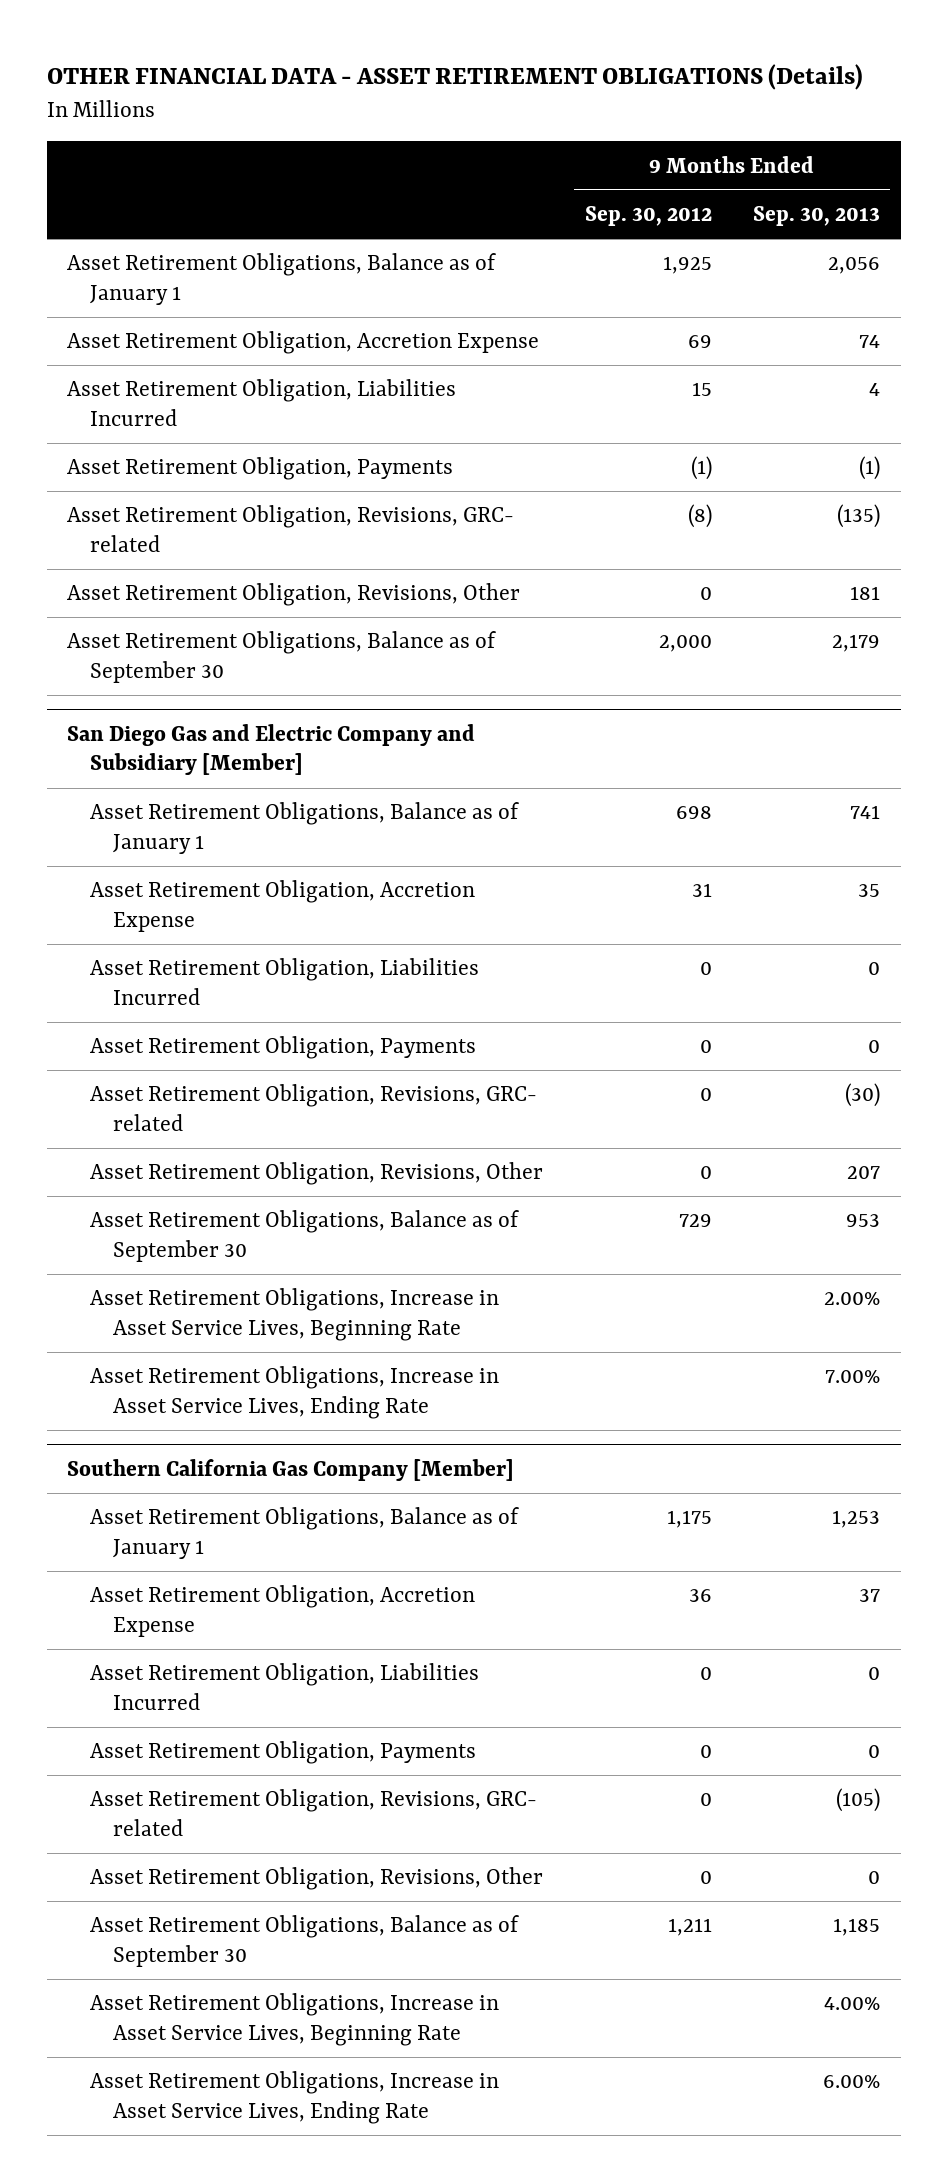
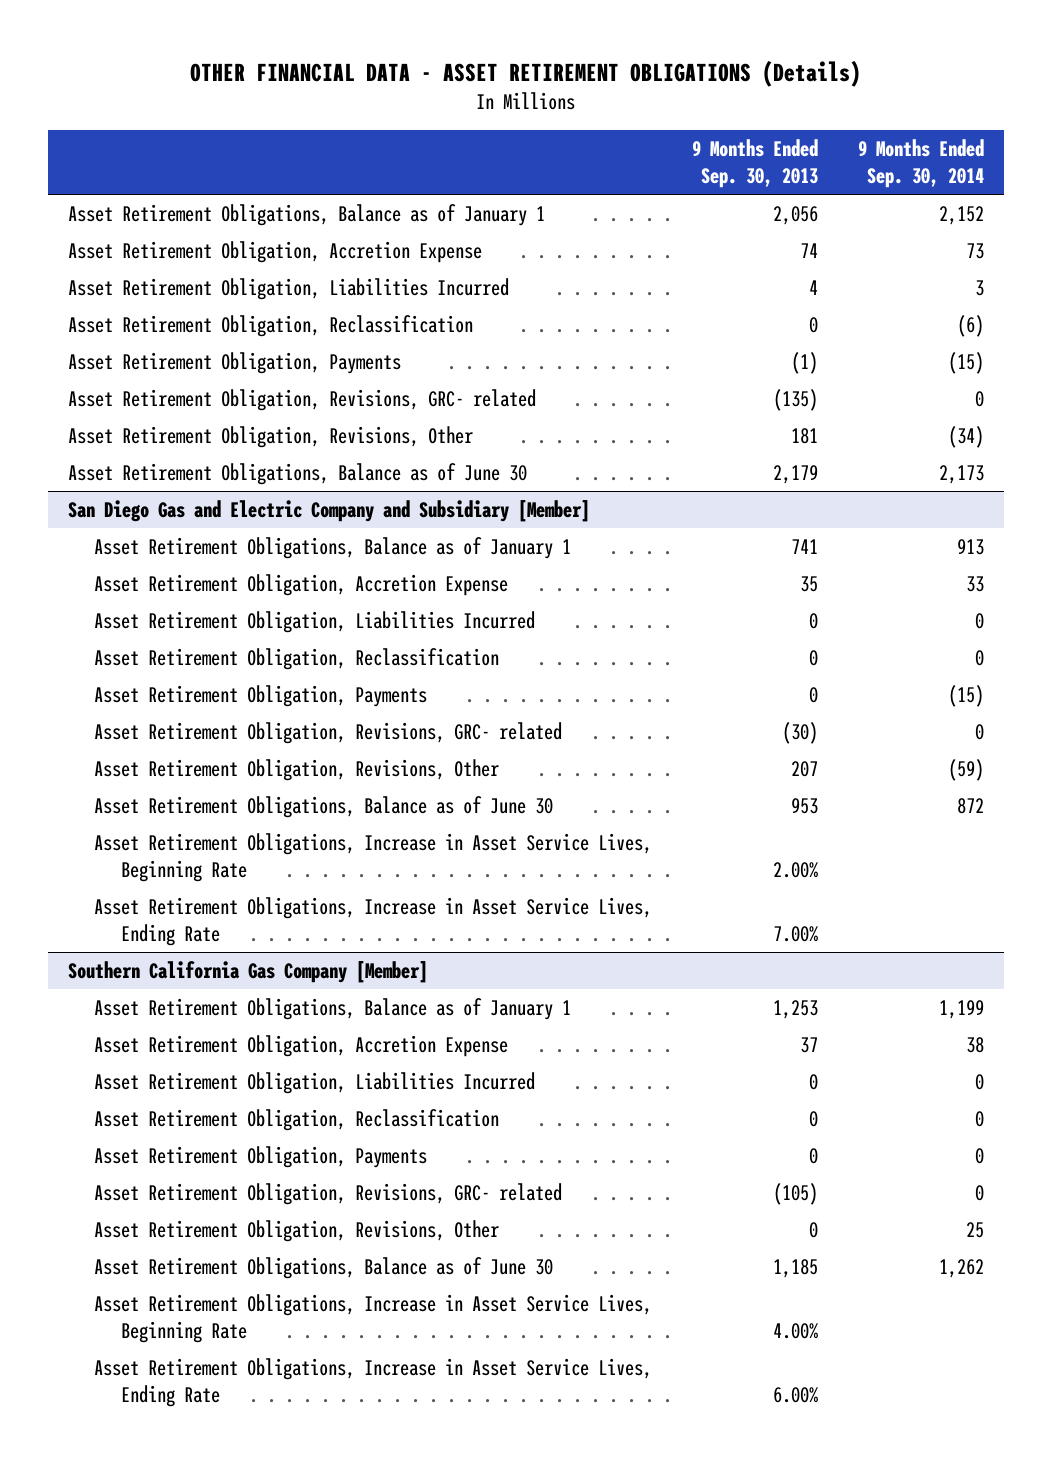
[584,205,712,226] Sep. 30, 2012 -> none
none -> [858,139,985,189] 9 Months Ended Sep. 30, 2014
none -> [67,315,473,338] Asset Retirement Obligation, Reclassification
[67,631,497,683] Asset Retirement Obligations, Balance as of September 30 -> [67,463,527,486] Asset Retirement Obligations, Balance as of June 30
none -> [94,648,500,671] Asset Retirement Obligation, Reclassification
[90,1210,520,1262] Asset Retirement Obligations, Balance as of September 30 -> [94,796,554,819] Asset Retirement Obligations, Balance as of June 30
none -> [94,1109,500,1132] Asset Retirement Obligation, Reclassification
[90,1915,520,1967] Asset Retirement Obligations, Balance as of September 30 -> [94,1257,554,1280] Asset Retirement Obligations, Balance as of June 30

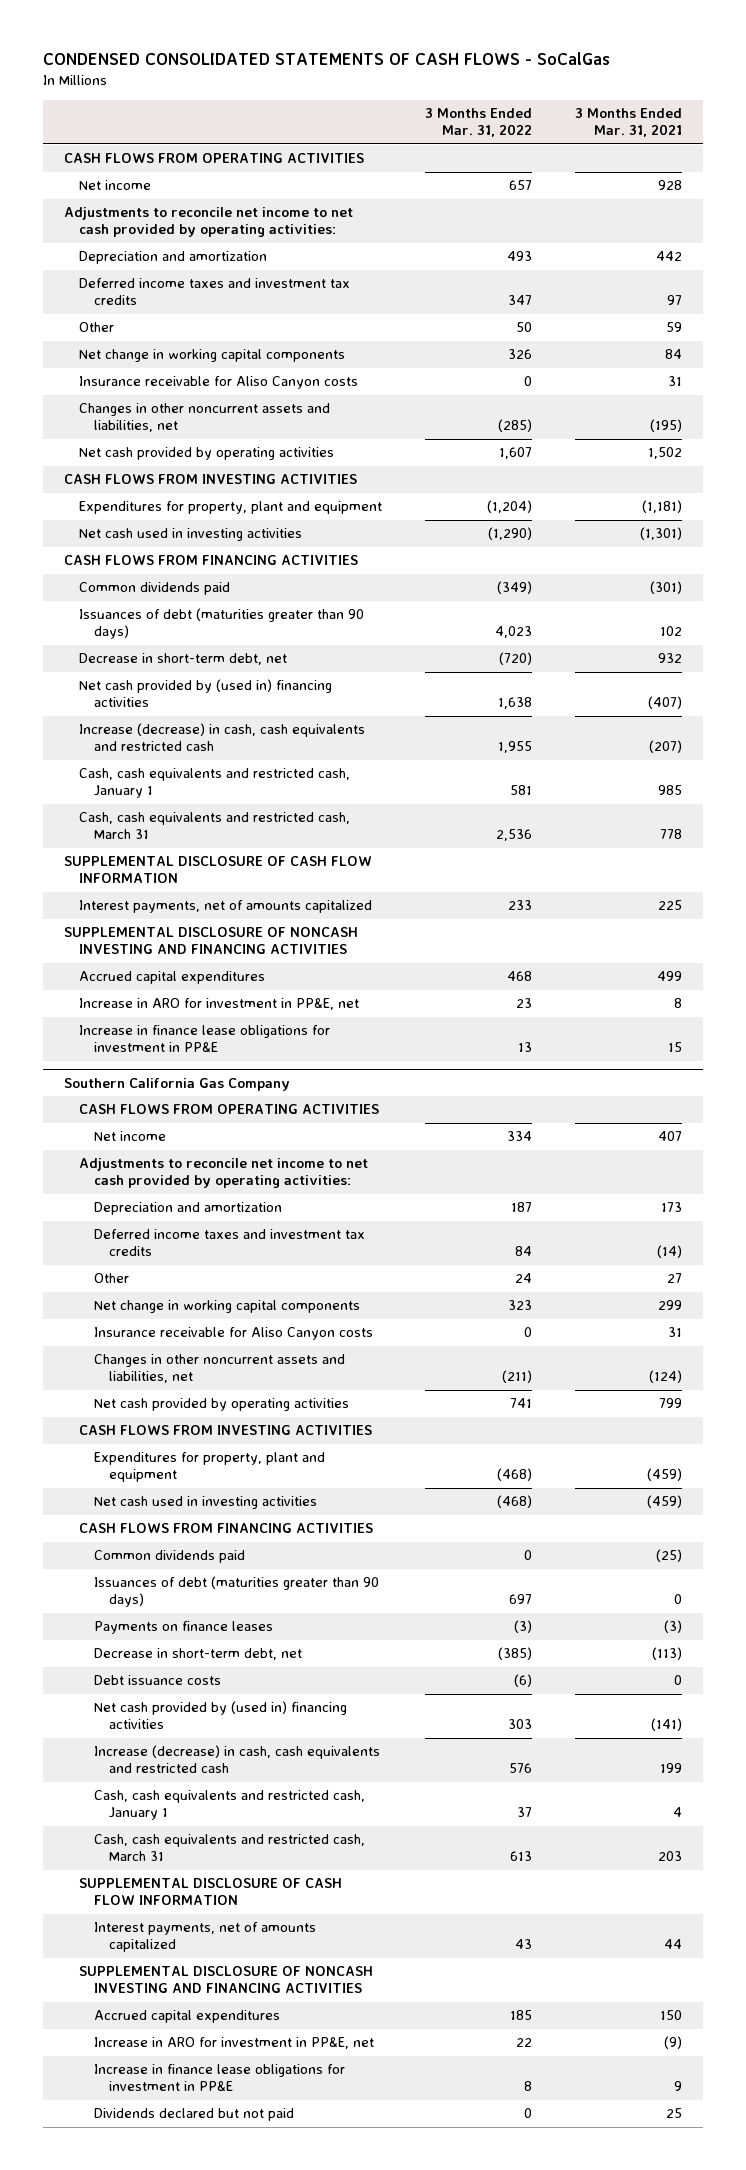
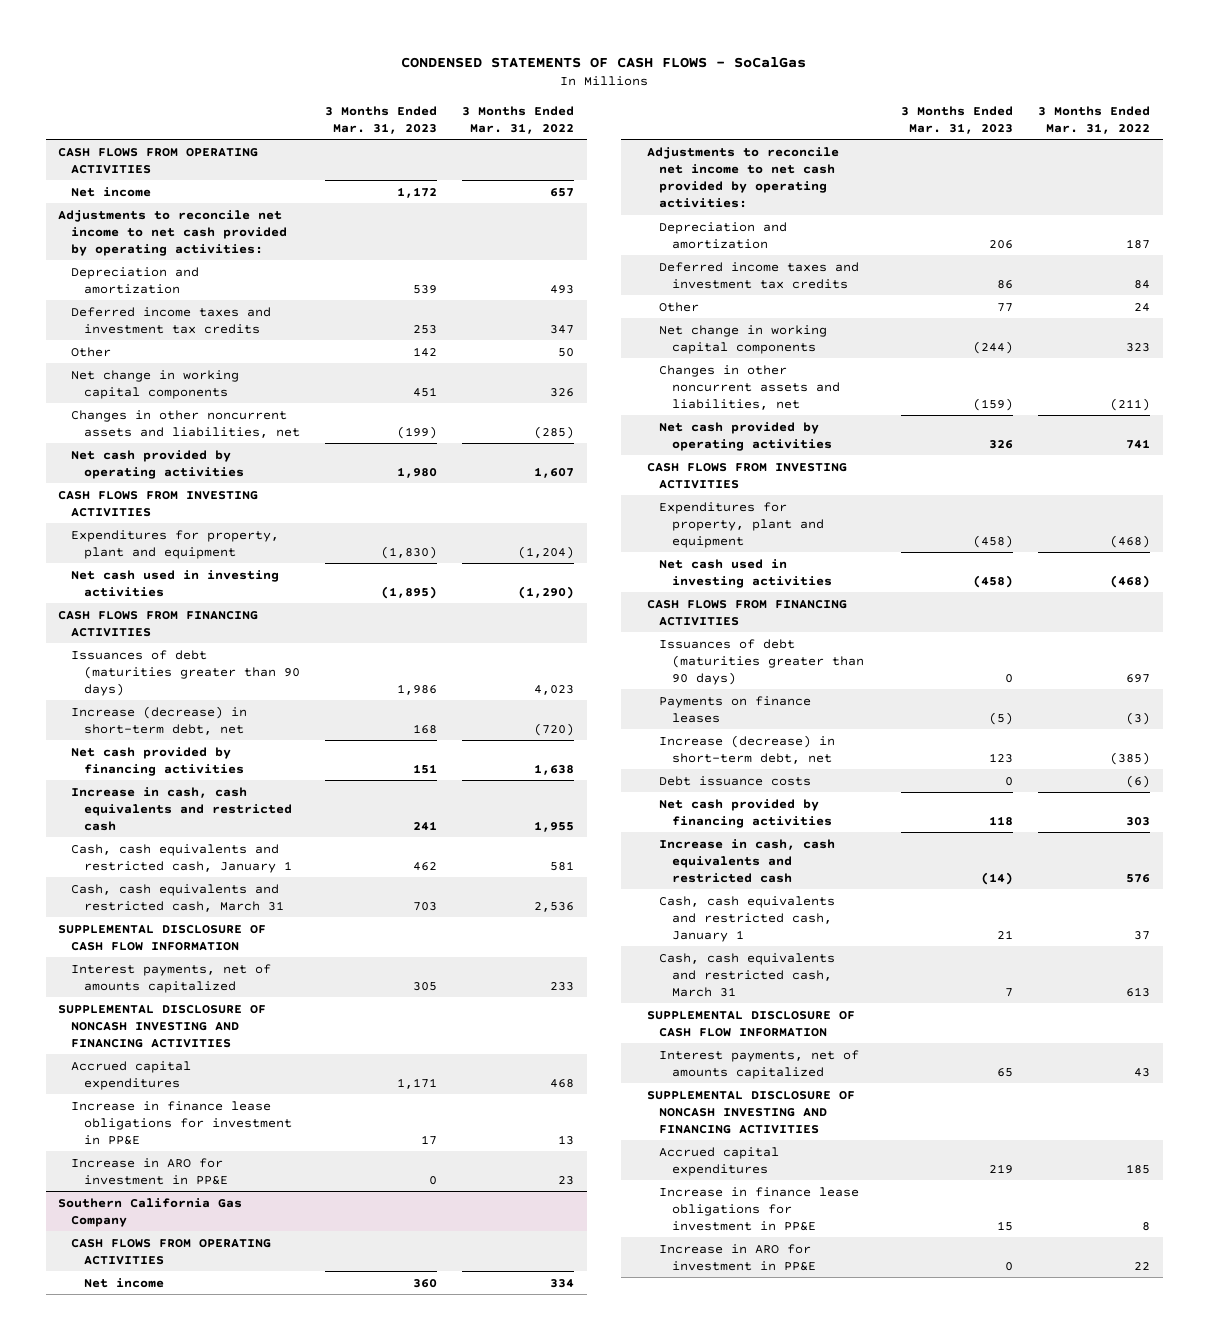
[42,52,610,66] CONDENSED CONSOLIDATED STATEMENTS OF CASH FLOWS - SoCalGas -> [401,56,807,68] CONDENSED STATEMENTS OF CASH FLOWS - SoCalGas
[574,108,682,138] 3 Months Ended Mar. 31, 2021 -> none
none -> [325,105,438,134] 3 Months Ended Mar. 31, 2023
[79,376,359,390] Insurance receivable for Aliso Canyon costs -> none
[79,582,231,596] Common dividends paid -> none
[79,653,288,666] Decrease in short-term debt, net -> [71,705,248,735] Increase (decrease) in short-term debt, net
[79,679,333,708] Net cash provided by (used in) financing activities -> [71,746,244,776] Net cash provided by financing activities
[79,723,366,752] Increase (decrease) in cash, cash equivalents and restricted cash -> [71,786,292,831] Increase in cash, cash equivalents and restricted cash
[79,998,360,1011] Increase in ARO for investment in PP&E, net -> none
none -> [71,1157,228,1185] Increase in ARO for investment in PP&E
[94,1327,374,1341] Insurance receivable for Aliso Canyon costs -> none
[94,1550,246,1564] Common dividends paid -> none
[94,1648,303,1661] Decrease in short-term debt, net -> [659,734,836,764] Increase (decrease) in short-term debt, net
[94,1701,348,1730] Net cash provided by (used in) financing activities -> [659,798,833,828] Net cash provided by financing activities
[94,1745,381,1774] Increase (decrease) in cash, cash equivalents and restricted cash -> [659,838,836,883] Increase in cash, cash equivalents and restricted cash
[94,2037,375,2050] Increase in ARO for investment in PP&E, net -> none
[94,2108,295,2122] Dividends declared but not paid -> none
none -> [659,1243,817,1271] Increase in ARO for investment in PP&E

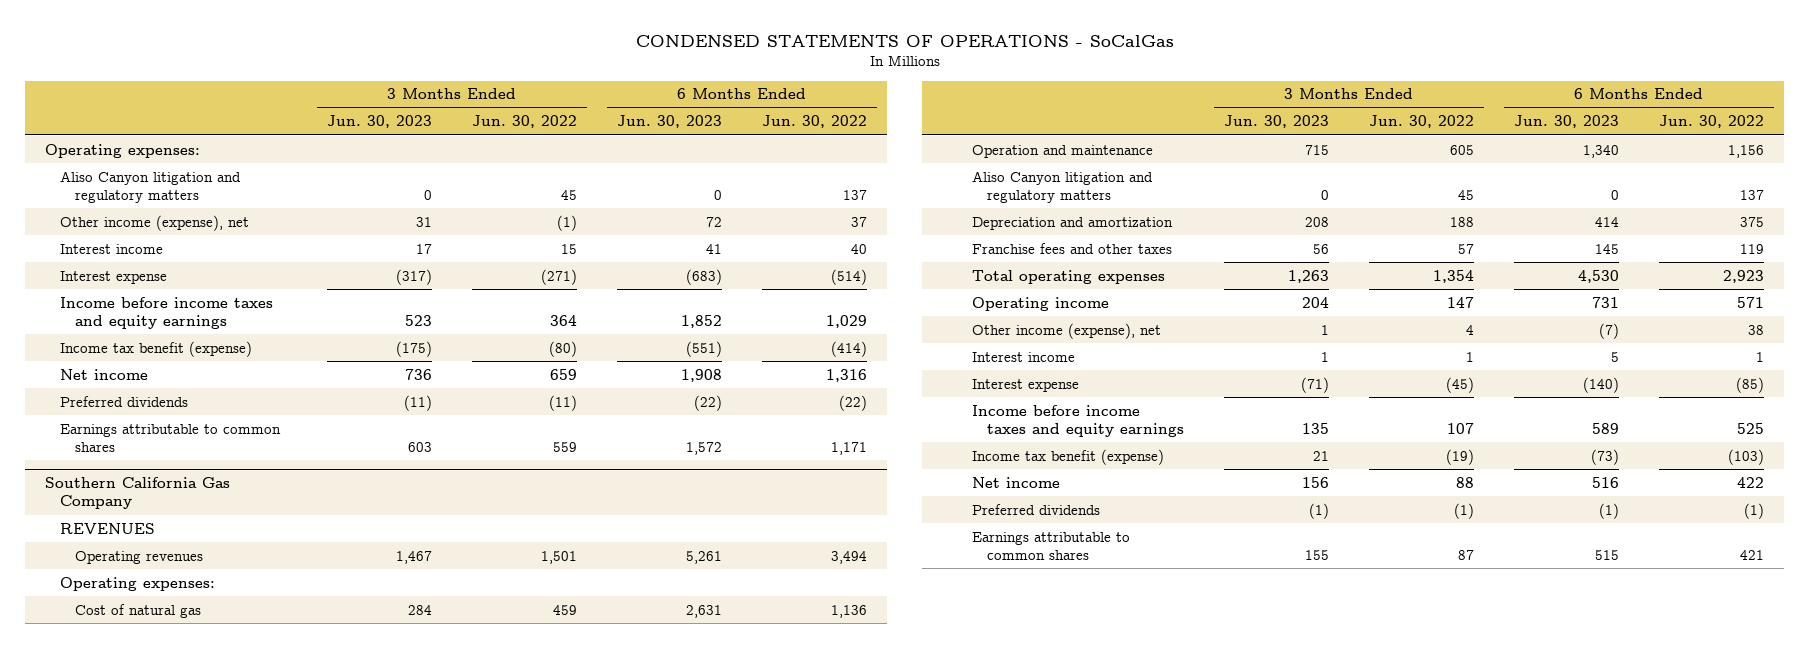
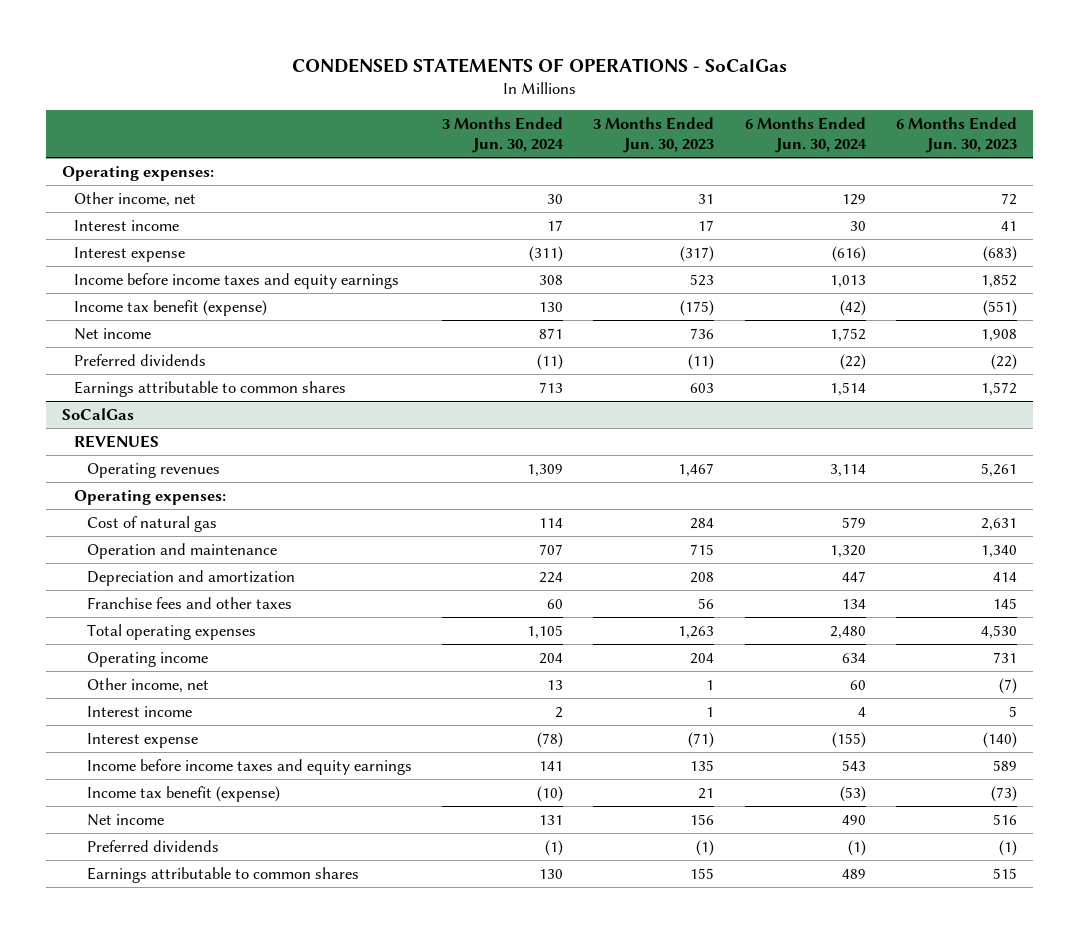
[471,115,577,129] Jun. 30, 2022 -> none
[761,115,867,129] Jun. 30, 2022 -> none
none -> [441,117,564,154] 3 Months Ended Jun. 30, 2024
none -> [744,117,867,154] 6 Months Ended Jun. 30, 2024
[59,170,241,203] Aliso Canyon litigation and regulatory matters -> none
[59,214,249,231] Other income (expense), net -> [74,191,197,207] Other income, net
[44,476,230,510] Southern California Gas Company -> [61,407,134,420] SoCalGas
[972,170,1154,203] Aliso Canyon litigation and regulatory matters -> none
[972,322,1162,339] Other income (expense), net -> [86,677,209,693] Other income, net

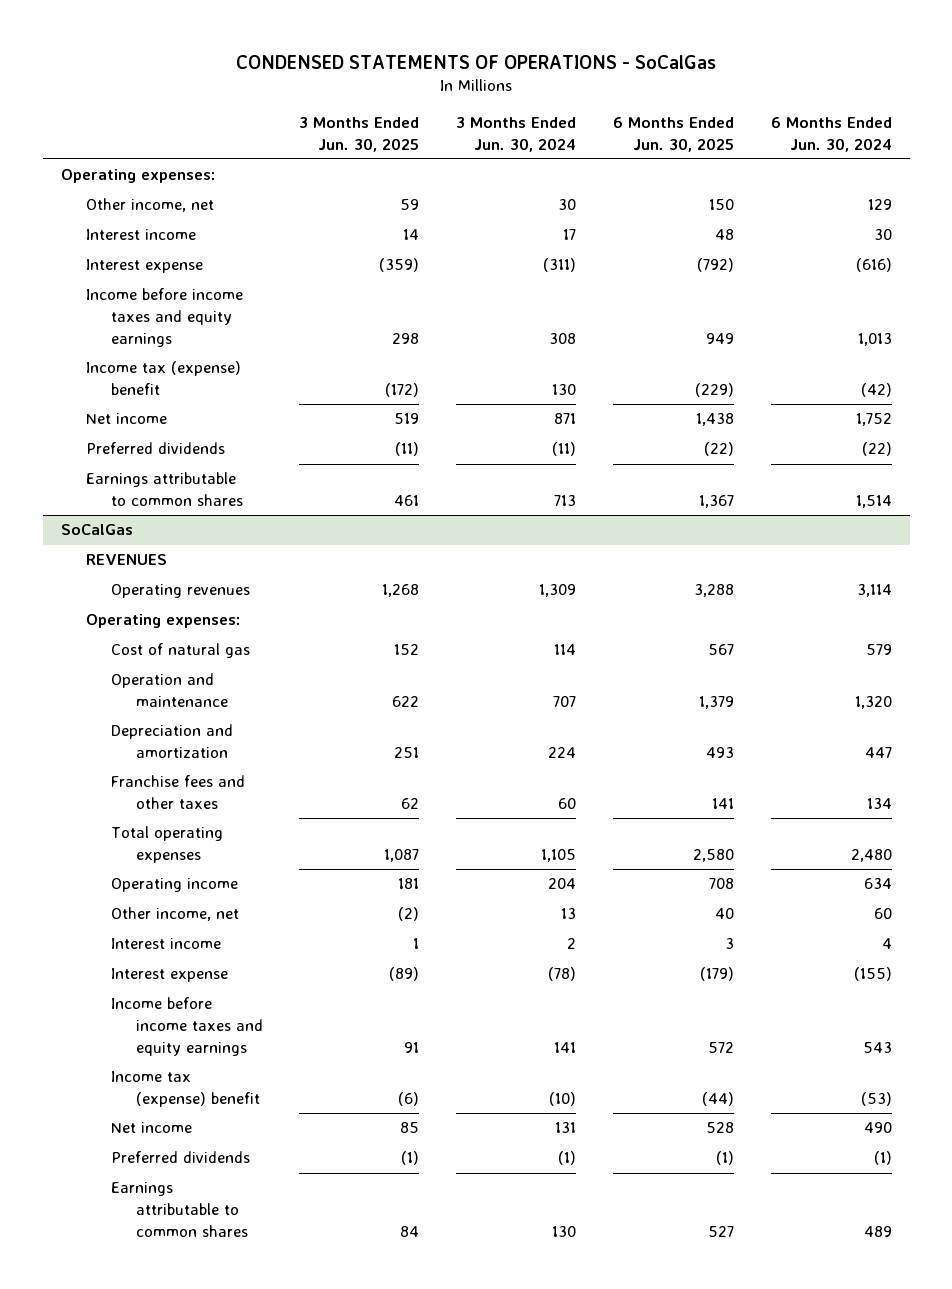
[593,117,715,154] 3 Months Ended Jun. 30, 2023 -> none
[896,117,1018,154] 6 Months Ended Jun. 30, 2023 -> none
none -> [299,117,420,152] 3 Months Ended Jun. 30, 2025
none -> [612,117,734,152] 6 Months Ended Jun. 30, 2025
[74,299,268,316] Income tax benefit (expense) -> [85,361,241,396] Income tax (expense) benefit
[86,785,280,802] Income tax benefit (expense) -> [110,1071,260,1108] Income tax (expense) benefit

